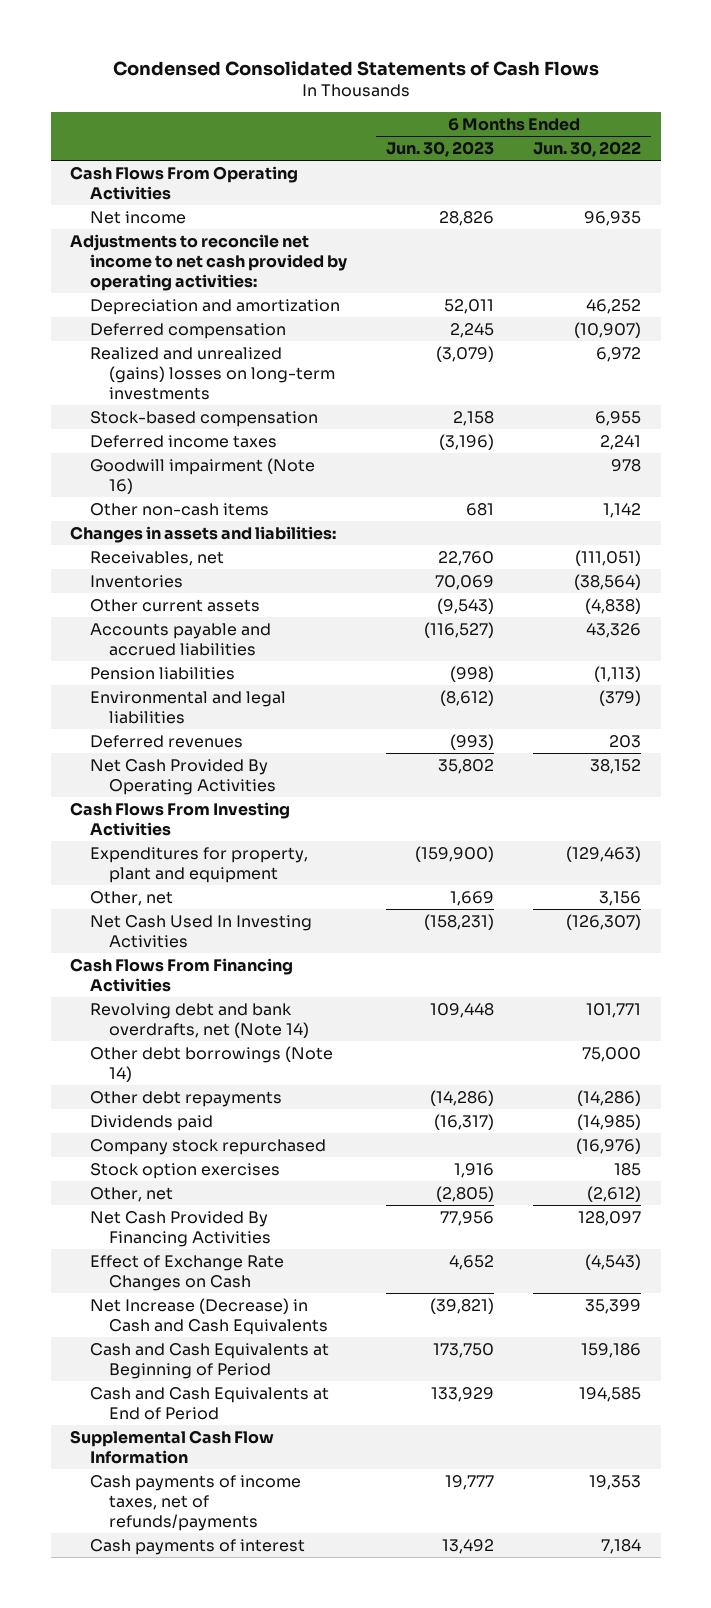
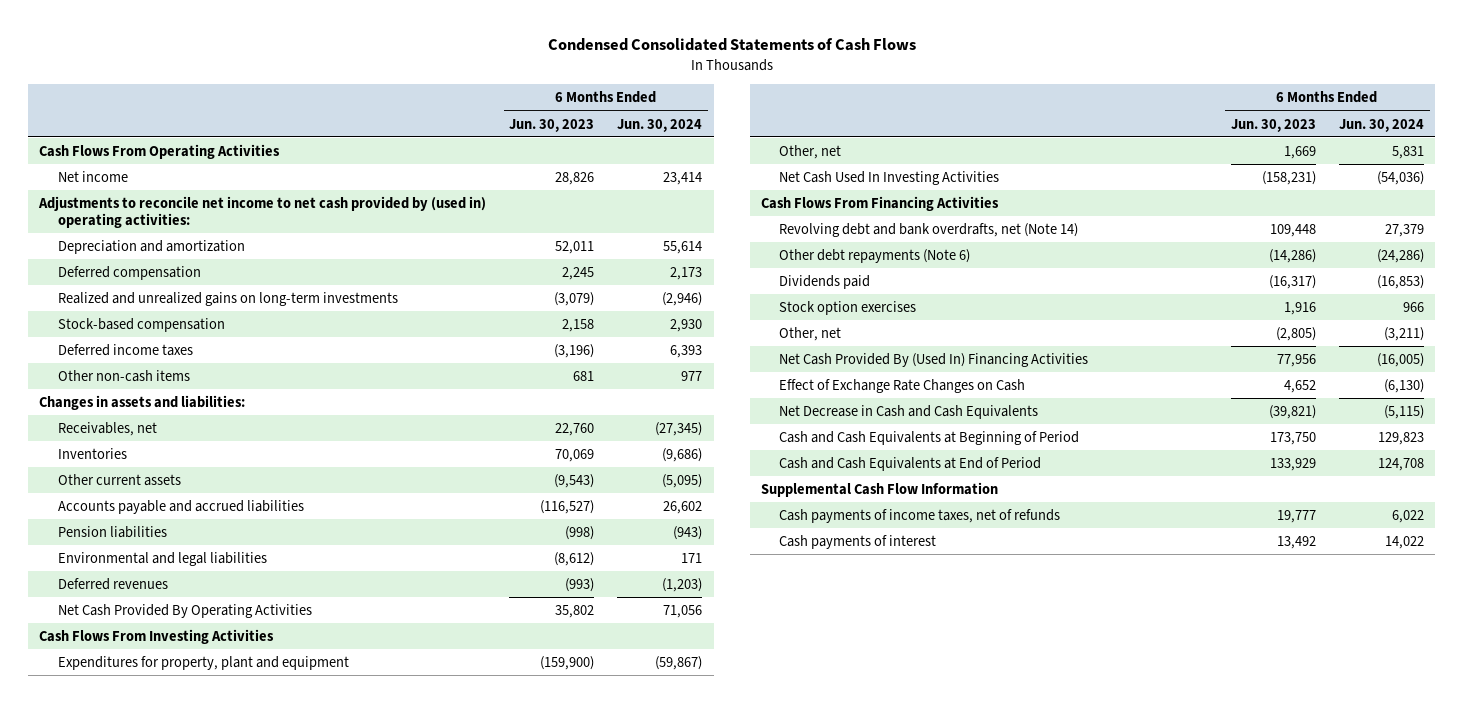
[533,140,642,157] Jun. 30, 2022 -> none
none -> [617,118,703,132] Jun. 30, 2024
[70,233,347,292] Adjustments to reconcile net income to net cash provided by operating activities: -> [38,195,487,229] Adjustments to reconcile net income to net cash provided by (used in) operating activities:
[89,346,336,401] Realized and unrealized (gains) losses on long-term investments -> [57,291,398,306] Realized and unrealized gains on long-term investments
[89,457,315,494] Goodwill impairment (Note 16) -> none
[89,1045,333,1082] Other debt borrowings (Note 14) -> none
[89,1090,282,1107] Other debt repayments -> [779,248,971,263] Other debt repayments (Note 6)
[89,1138,326,1155] Company stock repurchased -> none
[89,1210,272,1247] Net Cash Provided By Financing Activities -> [779,352,1089,367] Net Cash Provided By (Used In) Financing Activities
[89,1297,329,1335] Net Increase (Decrease) in Cash and Cash Equivalents -> [779,404,1039,419] Net Decrease in Cash and Cash Equivalents
[89,1474,301,1532] Cash payments of income taxes, net of refunds/payments -> [779,508,1061,523] Cash payments of income taxes, net of refunds

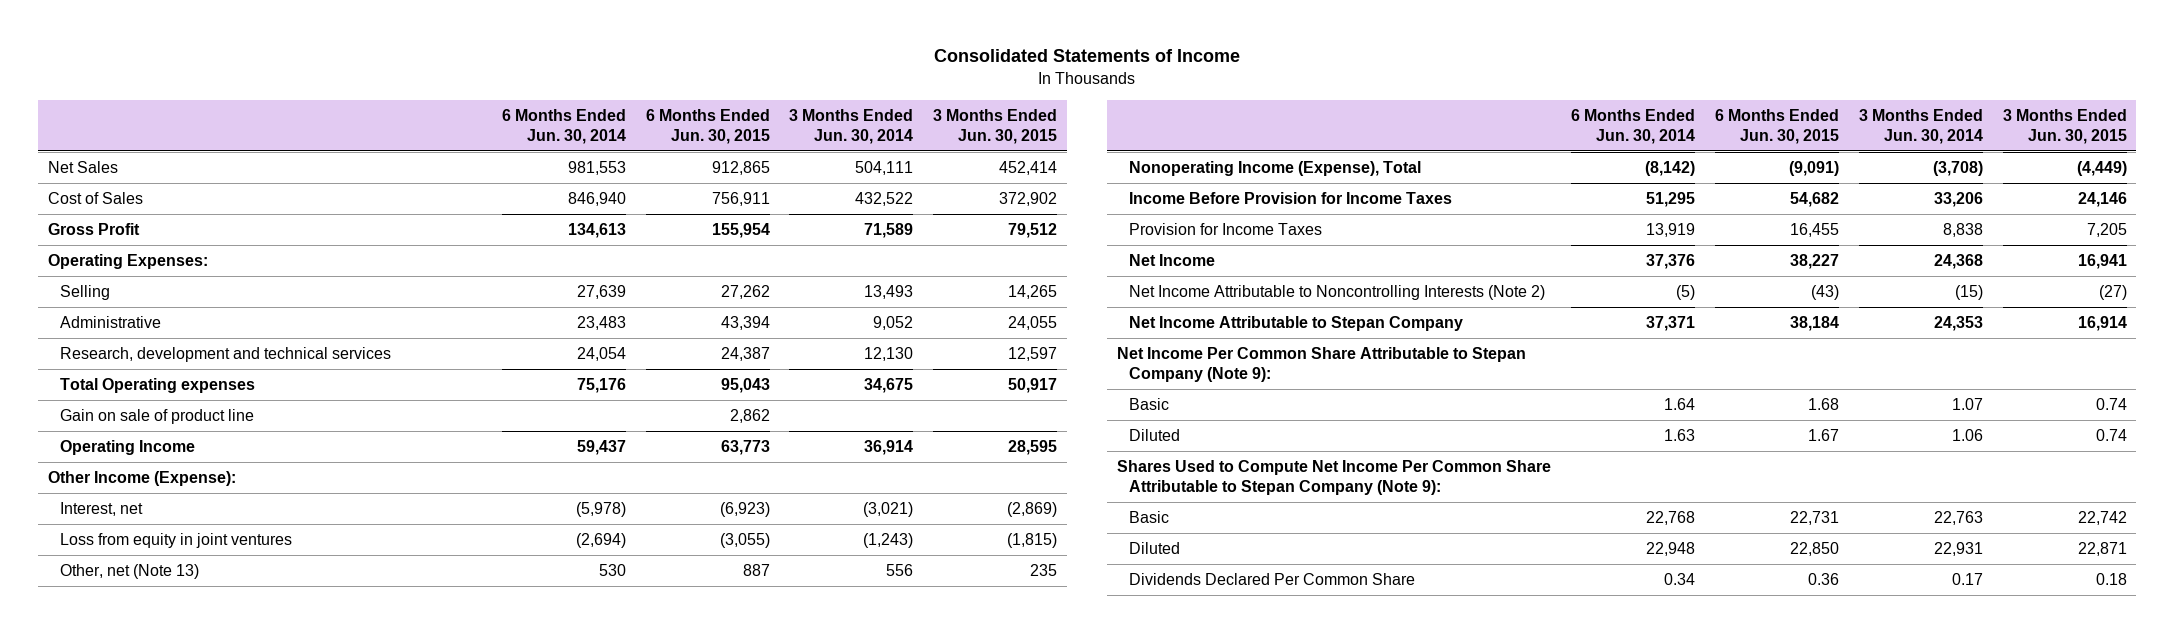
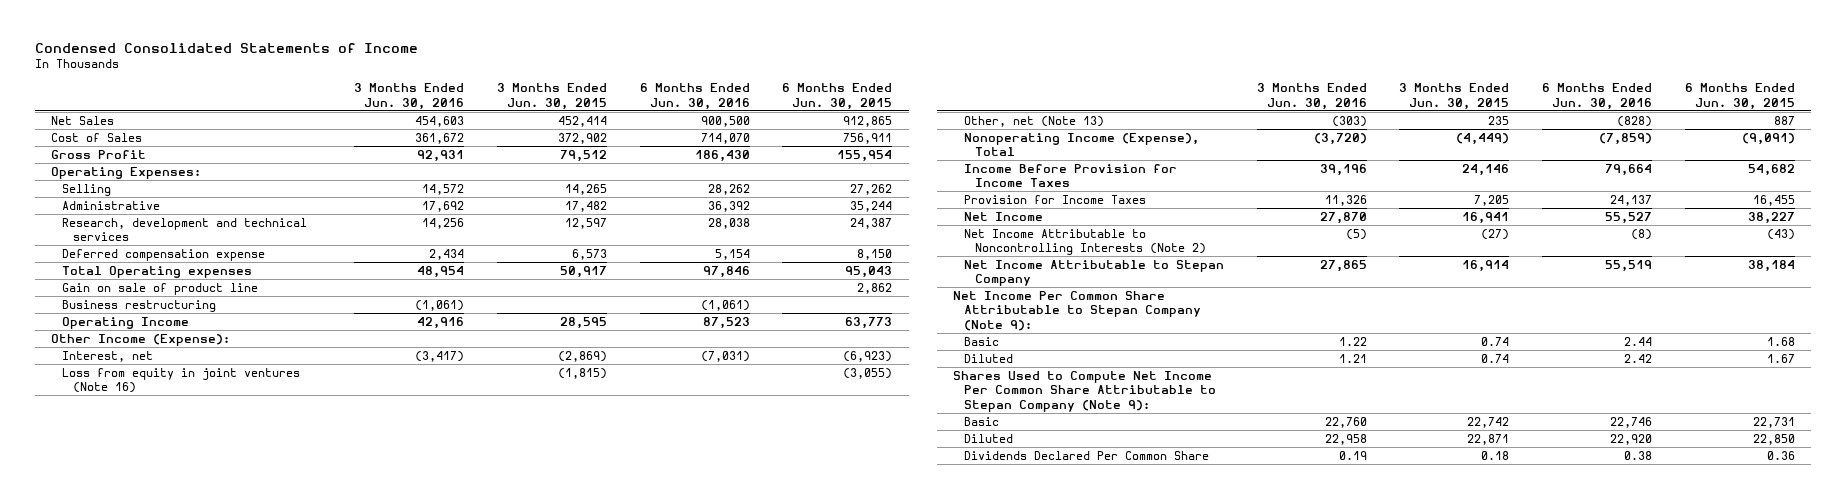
[934,49,1241,63] Consolidated Statements of Income -> [34,42,418,53] Condensed Consolidated Statements of Income
[501,108,626,144] 6 Months Ended Jun. 30, 2014 -> none
[789,108,914,144] 3 Months Ended Jun. 30, 2014 -> none
none -> [354,83,465,110] 3 Months Ended Jun. 30, 2016
none -> [639,83,750,110] 6 Months Ended Jun. 30, 2016
[720,316,770,331] 43,394 -> [850,200,893,212] 35,244
[1008,316,1058,331] 24,055 -> [565,200,608,212] 17,482
none -> [61,248,265,261] Deferred compensation expense
none -> [61,299,216,312] Business restructuring
[59,533,292,549] Loss from equity in joint ventures -> [61,367,300,394] Loss from equity in joint ventures (Note 16)

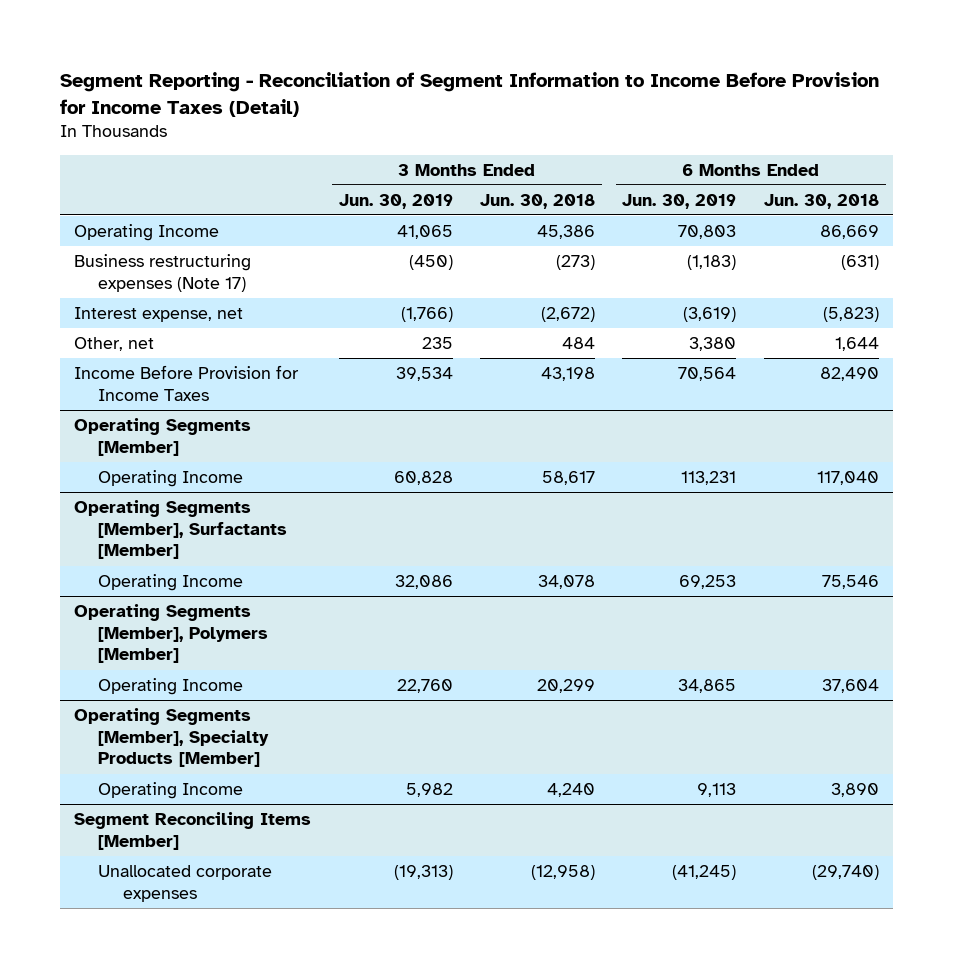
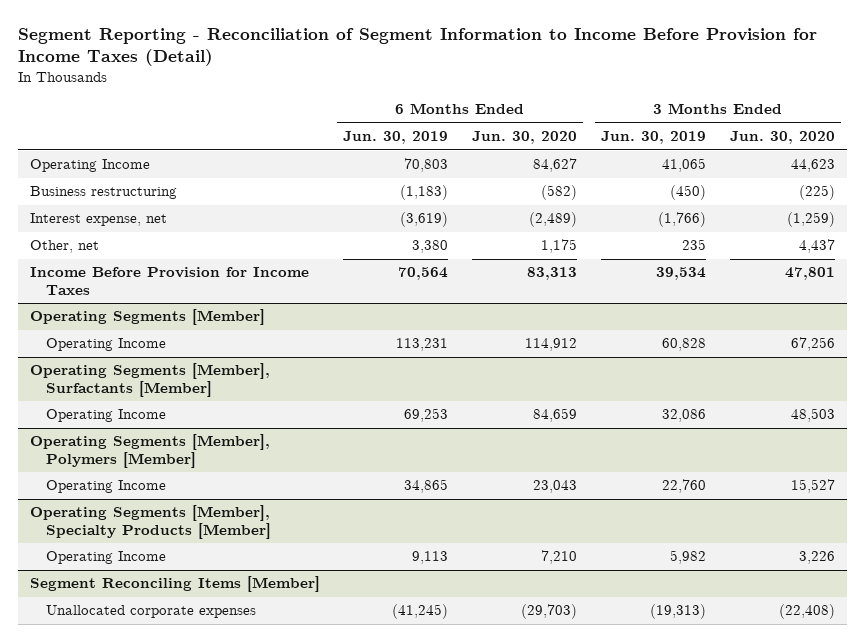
[479,193,595,209] Jun. 30, 2018 -> none
[763,193,879,209] Jun. 30, 2018 -> none
none -> [472,131,578,145] Jun. 30, 2020
none -> [729,131,835,145] Jun. 30, 2020
[74,253,252,292] Business restructuring expenses (Note 17) -> [29,186,177,200] Business restructuring

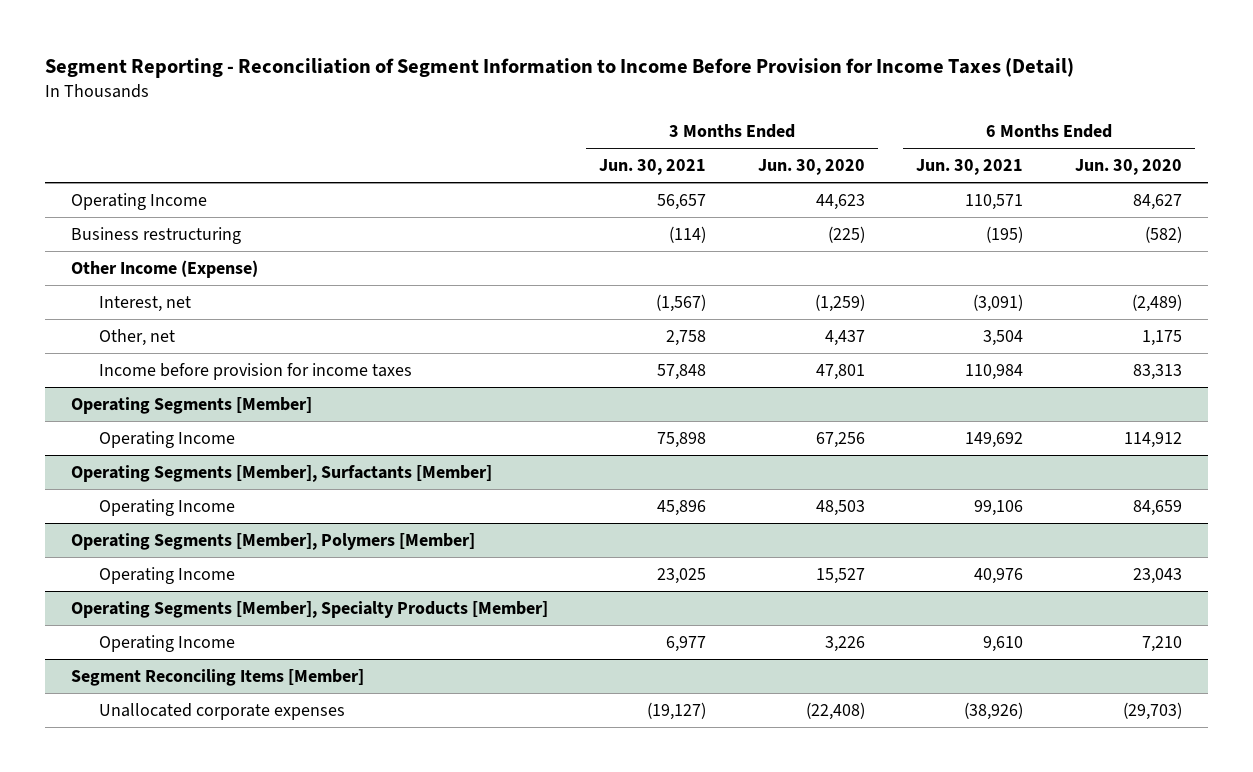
[343,131,449,145] Jun. 30, 2019 -> none
[600,131,706,145] Jun. 30, 2019 -> none
none -> [599,159,707,176] Jun. 30, 2021
none -> [916,159,1024,176] Jun. 30, 2021
none -> [70,259,258,278] Other Income (Expense)
[29,213,167,227] Interest expense, net -> [98,295,191,312] Interest, net
[29,267,309,295] Income Before Provision for Income Taxes -> [98,362,412,380] Income before provision for income taxes

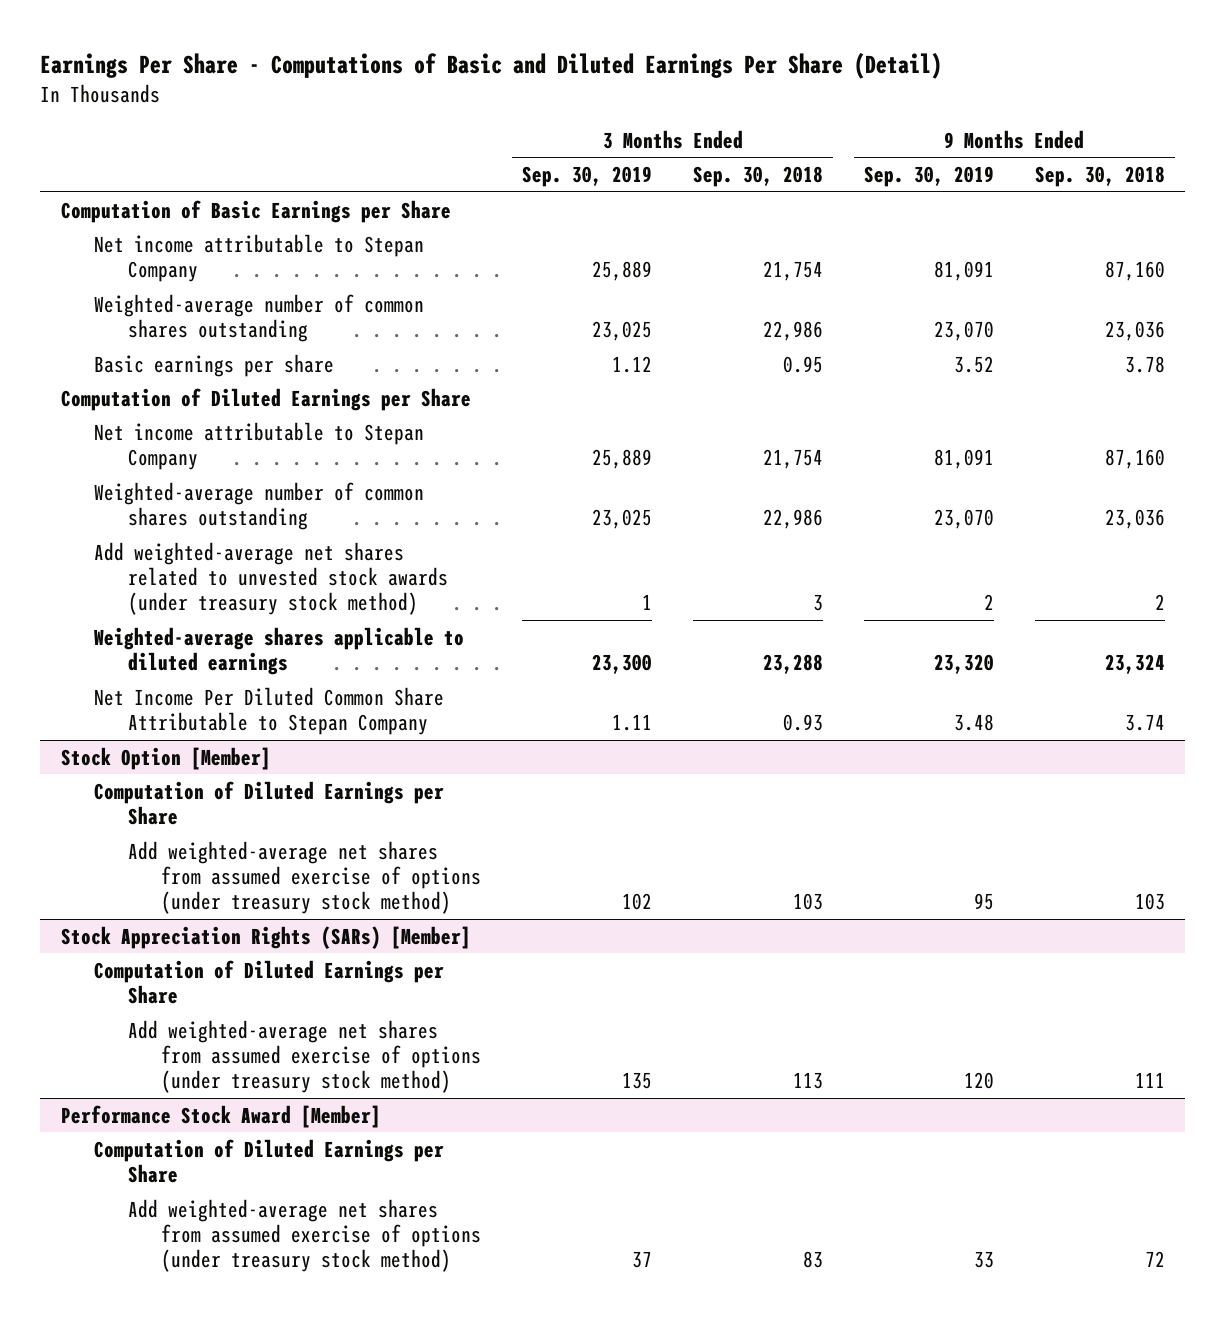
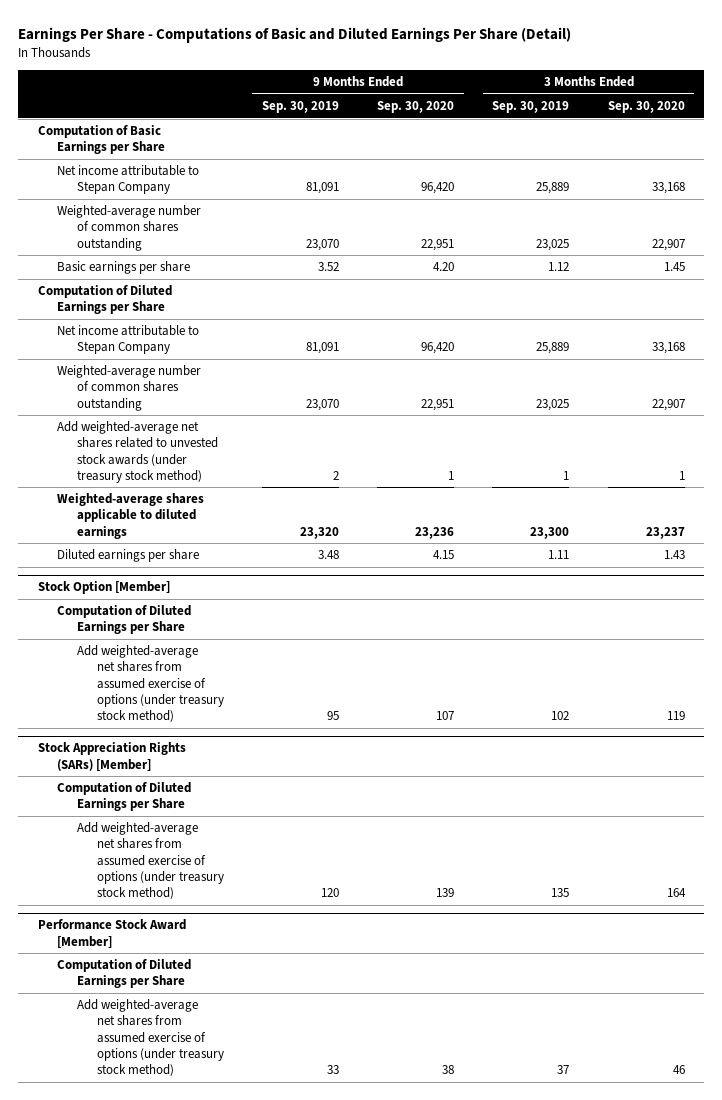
[693,166,824,188] Sep. 30, 2018 -> none
[1034,166,1165,188] Sep. 30, 2018 -> none
none -> [377,101,455,114] Sep. 30, 2020
none -> [607,101,685,114] Sep. 30, 2020
[94,686,445,735] Net Income Per Diluted Common Share Attributable to Stepan Company -> [57,549,200,563] Diluted earnings per share

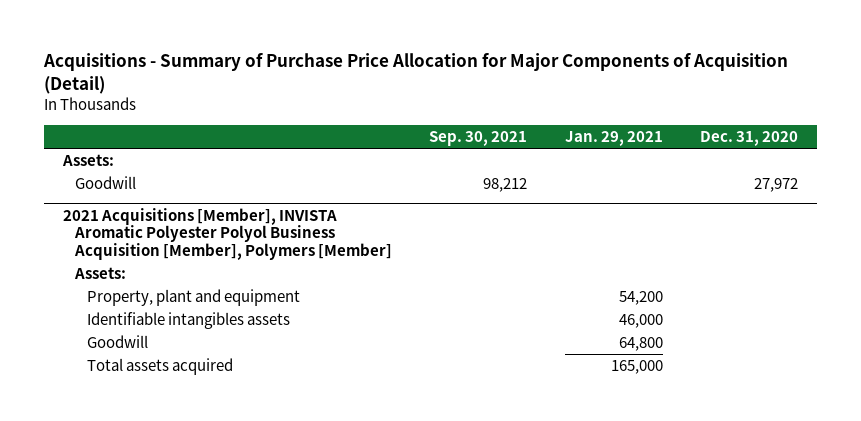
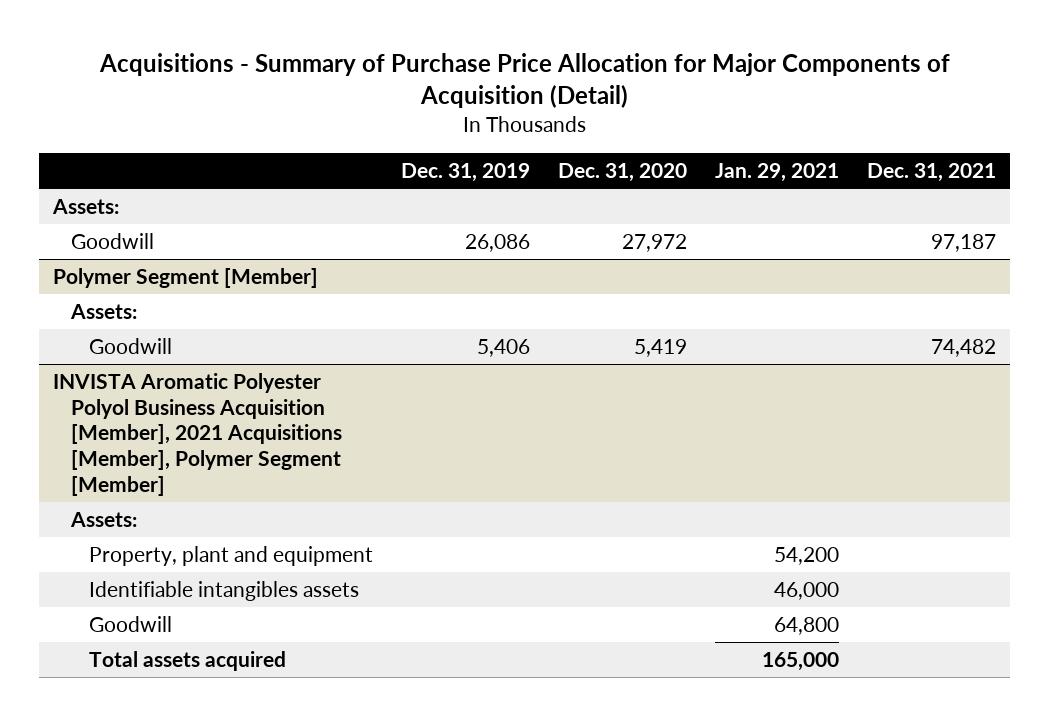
[429,131,528,147] Sep. 30, 2021 -> none
none -> [401,162,531,182] Dec. 31, 2019
none -> [867,162,997,182] Dec. 31, 2021
[63,207,392,261] 2021 Acquisitions [Member], INVISTA Aromatic Polyester Polyol Business Acquisition [Member], Polymers [Member] -> none
none -> [53,268,319,289] Polymer Segment [Member]
none -> [89,338,173,355] Goodwill
none -> [53,373,343,496] INVISTA Aromatic Polyester Polyol Business Acquisition [Member], 2021 Acquisitions [Member], Polymer Segment [Member]
none -> [70,512,138,528] Assets:

